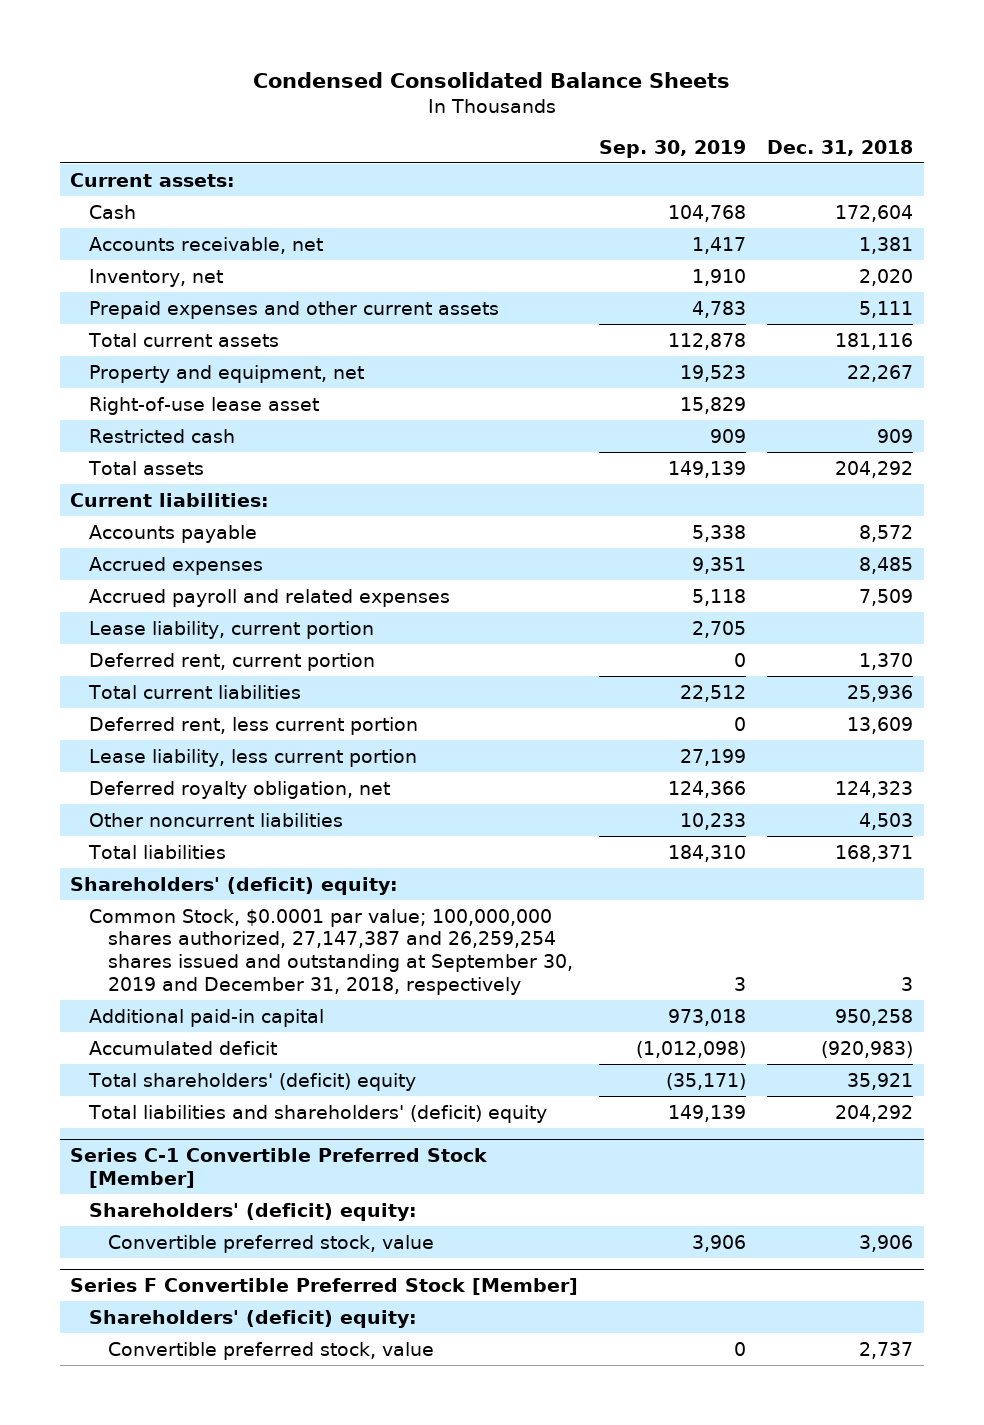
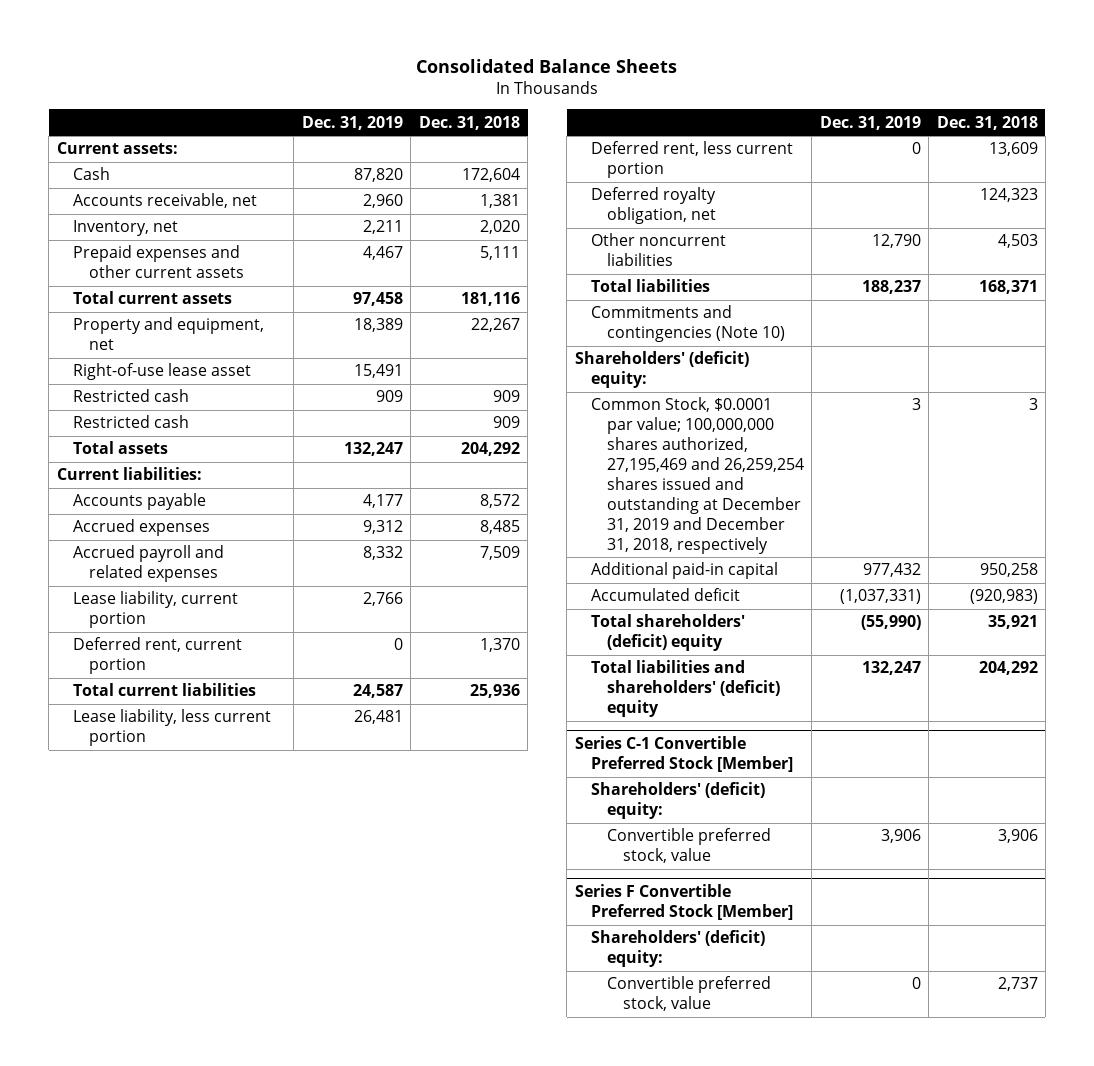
[252,72,730,89] Condensed Consolidated Balance Sheets -> [416,58,678,73] Consolidated Balance Sheets
[599,139,747,158] Sep. 30, 2019 -> none
none -> [301,115,403,130] Dec. 31, 2019
none -> [72,415,189,429] Restricted cash
[89,716,419,735] Deferred rent, less current portion -> [590,141,793,179] Deferred rent, less current portion
none -> [590,305,785,343] Commitments and contingencies (Note 10)
[89,908,573,995] Common Stock, $0.0001 par value; 100,000,000 shares authorized, 27,147,387 and 26,259,254 shares issued and outstanding at September 30, 2019 and December 31, 2018, respectively -> [590,397,804,554] Common Stock, $0.0001 par value; 100,000,000 shares authorized, 27,195,469 and 26,259,254 shares issued and outstanding at December 31, 2019 and December 31, 2018, respectively

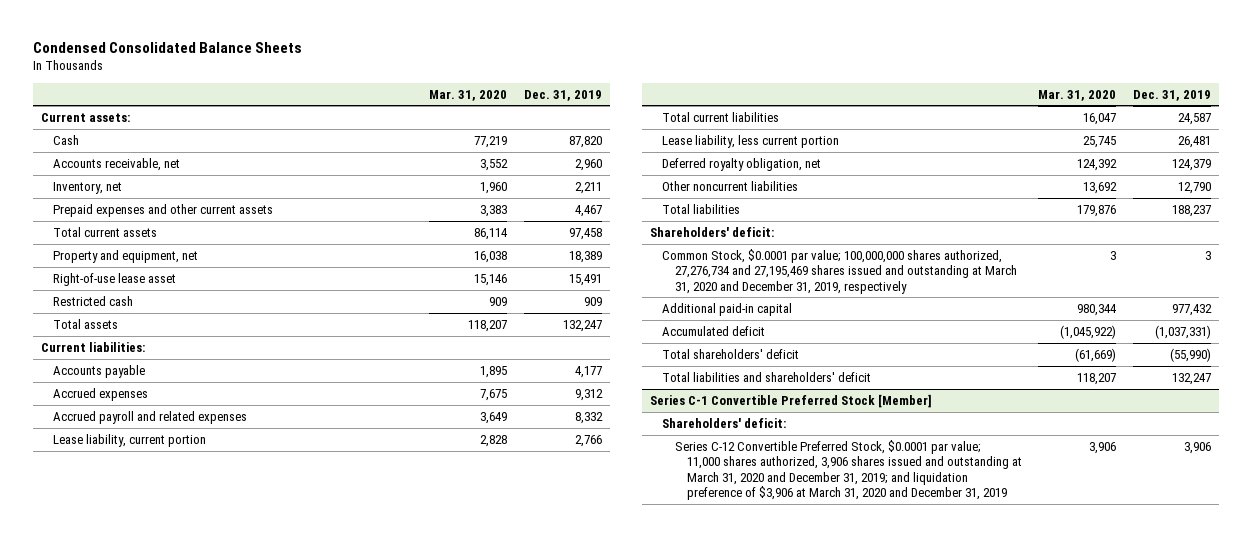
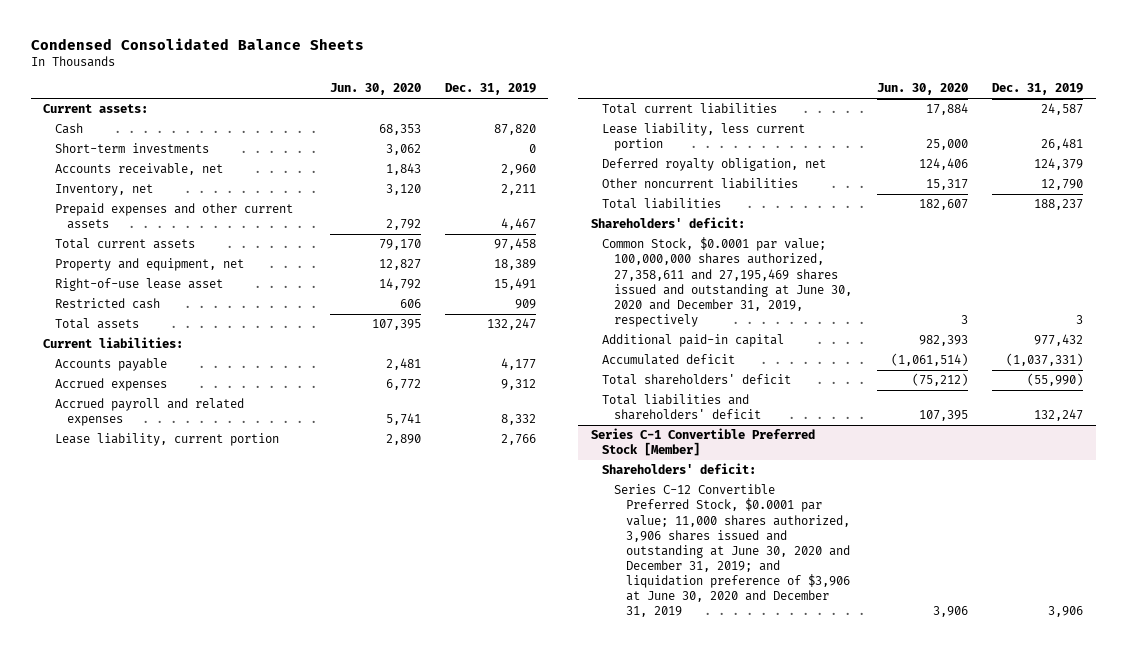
[429,89,508,101] Mar. 31, 2020 -> none
none -> [329,83,421,96] Jun. 30, 2020
none -> [55,143,210,154] Short-term investments
[662,248,1017,294] Common Stock, $0.0001 par value; 100,000,000 shares authorized, 27,276,734 and 27,195,469 shares issued and outstanding at March 31, 2020 and December 31, 2019, respectively -> [602,237,853,327] Common Stock, $0.0001 par value; 100,000,000 shares authorized, 27,358,611 and 27,195,469 shares issued and outstanding at June 30, 2020 and December 31, 2019, respectively
[674,439,1023,501] Series C-12 Convertible Preferred Stock, $0.0001 par value; 11,000 shares authorized, 3,906 shares issued and outstanding at March 31, 2020 and December 31, 2019; and liquidation preference of $3,906 at March 31, 2020 and December 31, 2019 -> [614,484,851,617] Series C-12 Convertible Preferred Stock, $0.0001 par value; 11,000 shares authorized, 3,906 shares issued and outstanding at June 30, 2020 and December 31, 2019; and liquidation preference of $3,906 at June 30, 2020 and December 31, 2019

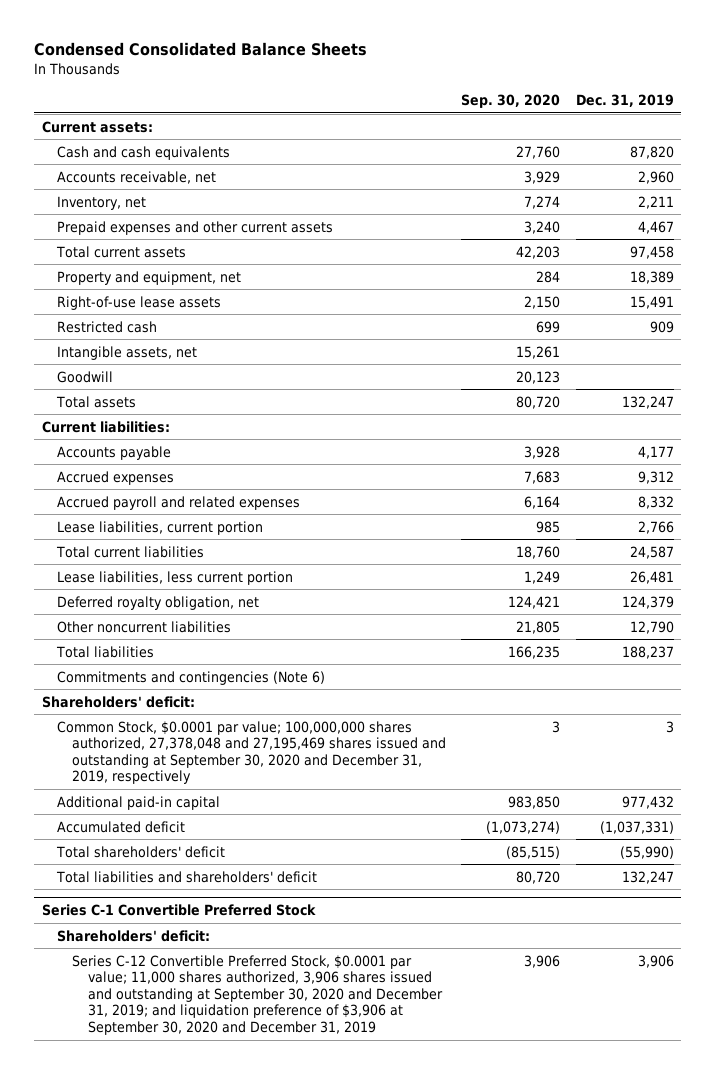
[329,83,421,96] Jun. 30, 2020 -> none
none -> [461,93,561,108] Sep. 30, 2020
[55,143,210,154] Short-term investments -> none
[55,123,84,135] Cash -> [56,145,230,160] Cash and cash equivalents
[55,278,224,292] Right-of-use lease asset -> [56,295,221,310] Right-of-use lease assets
none -> [56,345,197,360] Intangible assets, net
none -> [56,370,113,383] Goodwill
[55,433,280,447] Lease liability, current portion -> [56,520,263,535] Lease liabilities, current portion
[602,123,806,152] Lease liability, less current portion -> [56,570,293,585] Lease liabilities, less current portion
none -> [56,670,325,685] Commitments and contingencies (Note 6)
[602,237,853,327] Common Stock, $0.0001 par value; 100,000,000 shares authorized, 27,358,611 and 27,195,469 shares issued and outstanding at June 30, 2020 and December 31, 2019, respectively -> [56,720,447,785] Common Stock, $0.0001 par value; 100,000,000 shares authorized, 27,378,048 and 27,195,469 shares issued and outstanding at September 30, 2020 and December 31, 2019, respectively
[590,428,815,457] Series C-1 Convertible Preferred Stock [Member] -> [41,903,316,916] Series C-1 Convertible Preferred Stock
[614,484,851,617] Series C-12 Convertible Preferred Stock, $0.0001 par value; 11,000 shares authorized, 3,906 shares issued and outstanding at June 30, 2020 and December 31, 2019; and liquidation preference of $3,906 at June 30, 2020 and December 31, 2019 -> [72,954,443,1036] Series C-12 Convertible Preferred Stock, $0.0001 par value; 11,000 shares authorized, 3,906 shares issued and outstanding at September 30, 2020 and December 31, 2019; and liquidation preference of $3,906 at September 30, 2020 and December 31, 2019

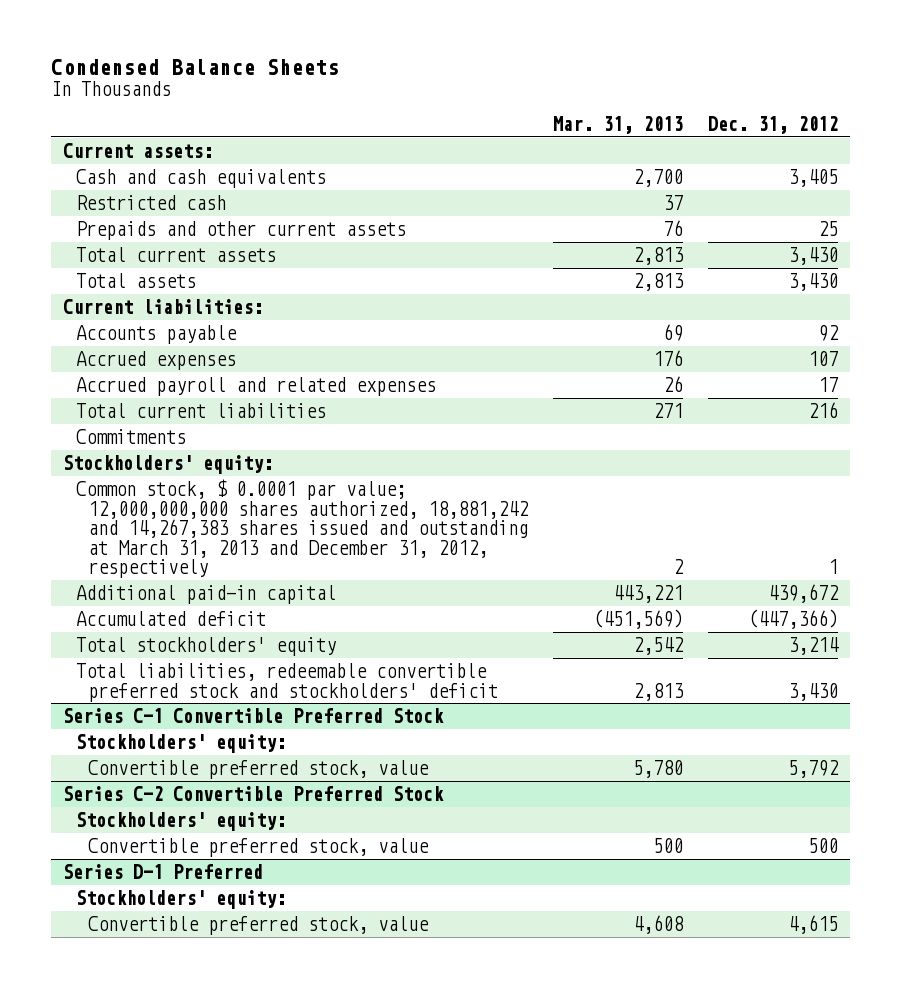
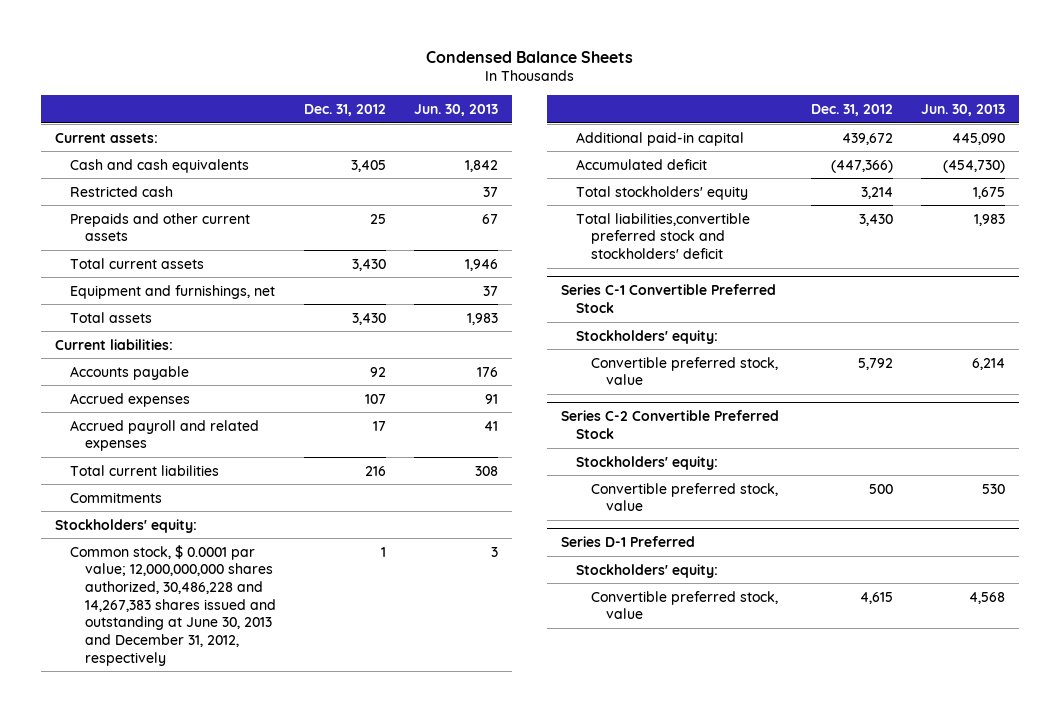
[553,116,684,135] Mar. 31, 2013 -> none
none -> [414,103,499,116] Jun. 30, 2013
none -> [69,284,275,299] Equipment and furnishings, net
[75,478,530,579] Common stock, $ 0.0001 par value; 12,000,000,000 shares authorized, 18,881,242 and 14,267,383 shares issued and outstanding at March 31, 2013 and December 31, 2012, respectively -> [69,544,276,666] Common stock, $ 0.0001 par value; 12,000,000,000 shares authorized, 30,486,228 and 14,267,383 shares issued and outstanding at June 30, 2013 and December 31, 2012, respectively
[75,662,499,702] Total liabilities, redeemable convertible preferred stock and stockholders' deficit -> [576,212,751,259] Total liabilities,convertible preferred stock and stockholders' deficit

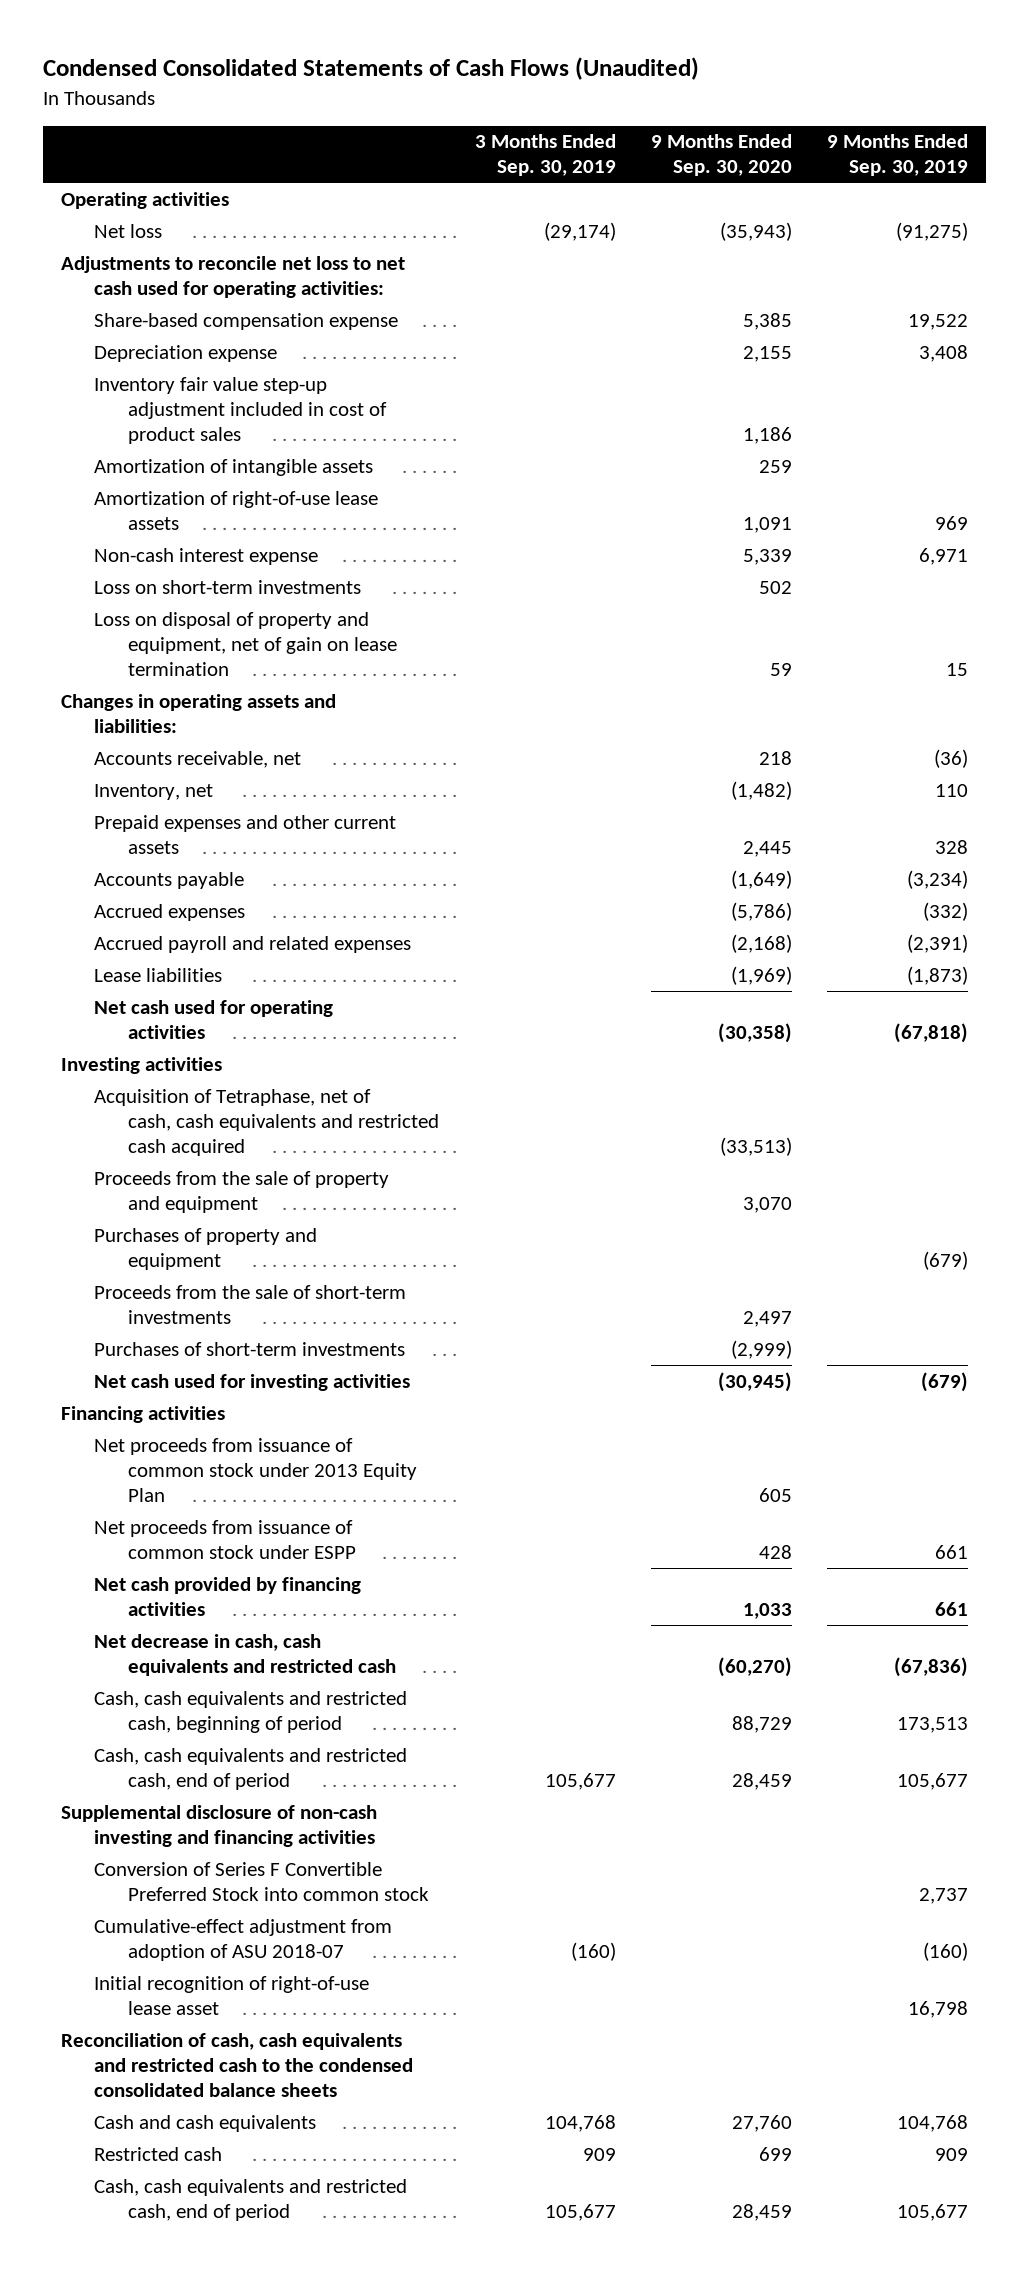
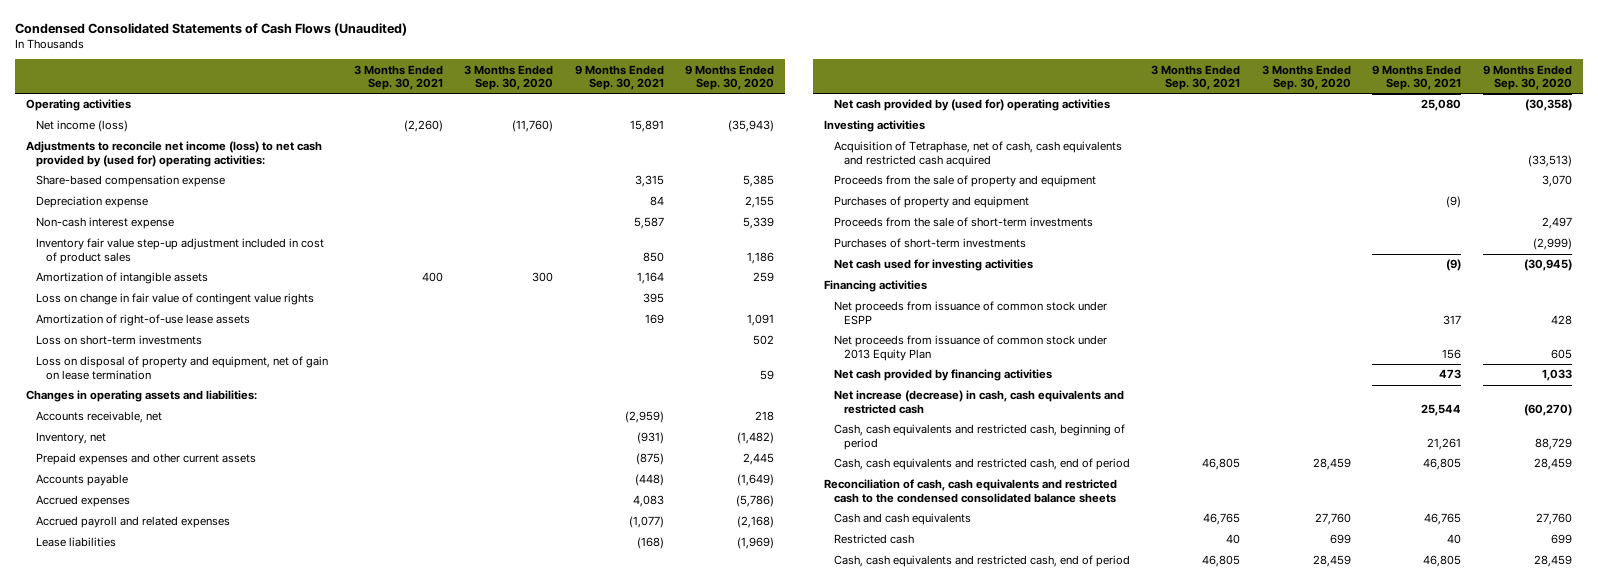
[474,134,616,177] 3 Months Ended Sep. 30, 2019 -> none
[827,134,969,177] 9 Months Ended Sep. 30, 2019 -> none
none -> [353,64,443,91] 3 Months Ended Sep. 30, 2021
none -> [464,64,554,91] 3 Months Ended Sep. 30, 2020
none -> [574,64,664,91] 9 Months Ended Sep. 30, 2021
[94,223,163,238] Net loss -> [36,120,129,133] Net income (loss)
[60,255,405,298] Adjustments to reconcile net loss to net cash used for operating activities: -> [26,141,323,167] Adjustments to reconcile net income (loss) to net cash provided by (used for) operating activities:
[94,547,319,565] Non-cash interest expense -> [36,217,175,230] Non-cash interest expense
none -> [36,293,315,306] Loss on change in fair value of contingent value rights
[94,999,334,1039] Net cash used for operating activities -> [833,99,1110,112] Net cash provided by (used for) operating activities
[94,1437,418,1502] Net proceeds from issuance of common stock under 2013 Equity Plan -> [833,335,1107,361] Net proceeds from issuance of common stock under 2013 Equity Plan
[94,1633,397,1676] Net decrease in cash, cash equivalents and restricted cash -> [833,390,1124,414] Net increase (decrease) in cash, cash equivalents and restricted cash
[60,1804,377,1847] Supplemental disclosure of non-cash investing and financing activities -> none
[94,1861,430,1901] Conversion of Series F Convertible Preferred Stock into common stock -> none
[94,1918,393,1961] Cumulative-effect adjustment from adoption of ASU 2018-07 -> none
[94,1975,370,2015] Initial recognition of right-of-use lease asset -> none

